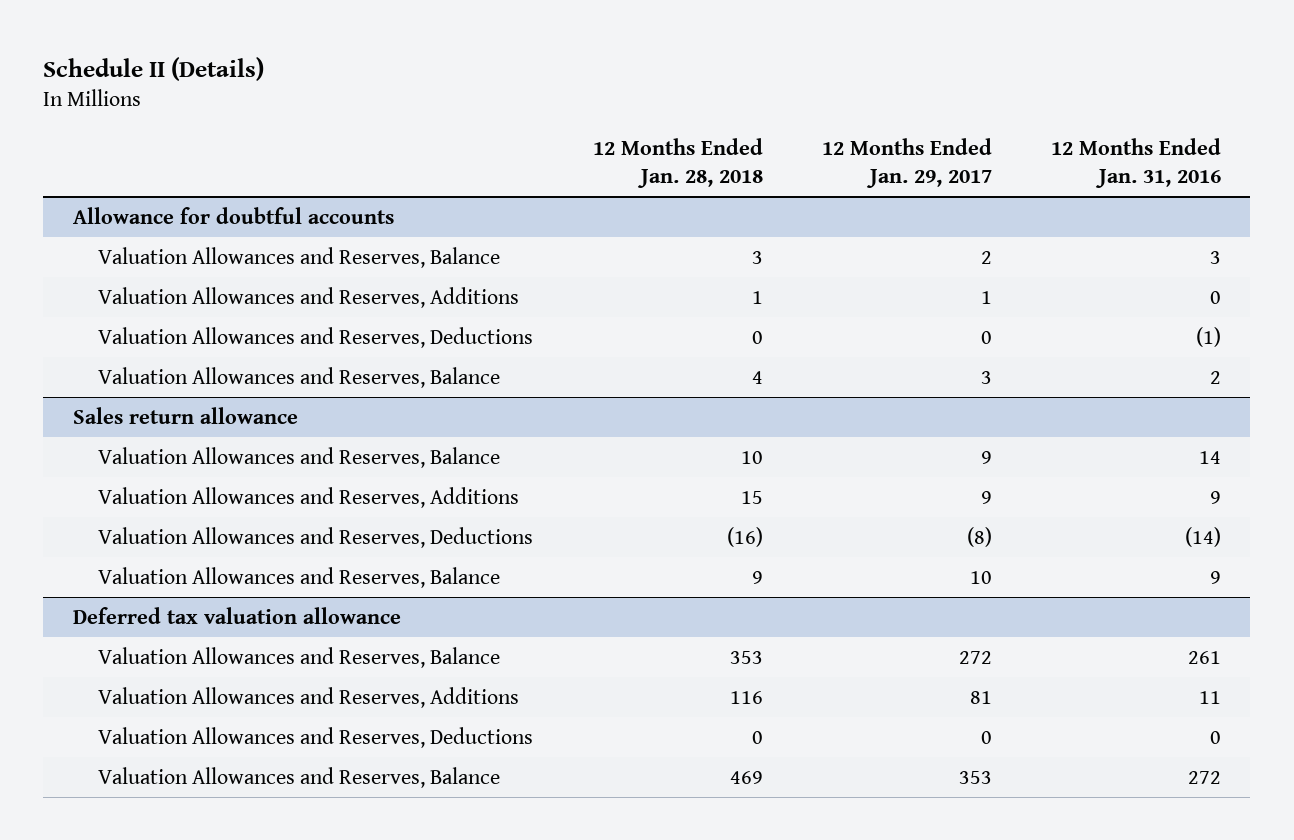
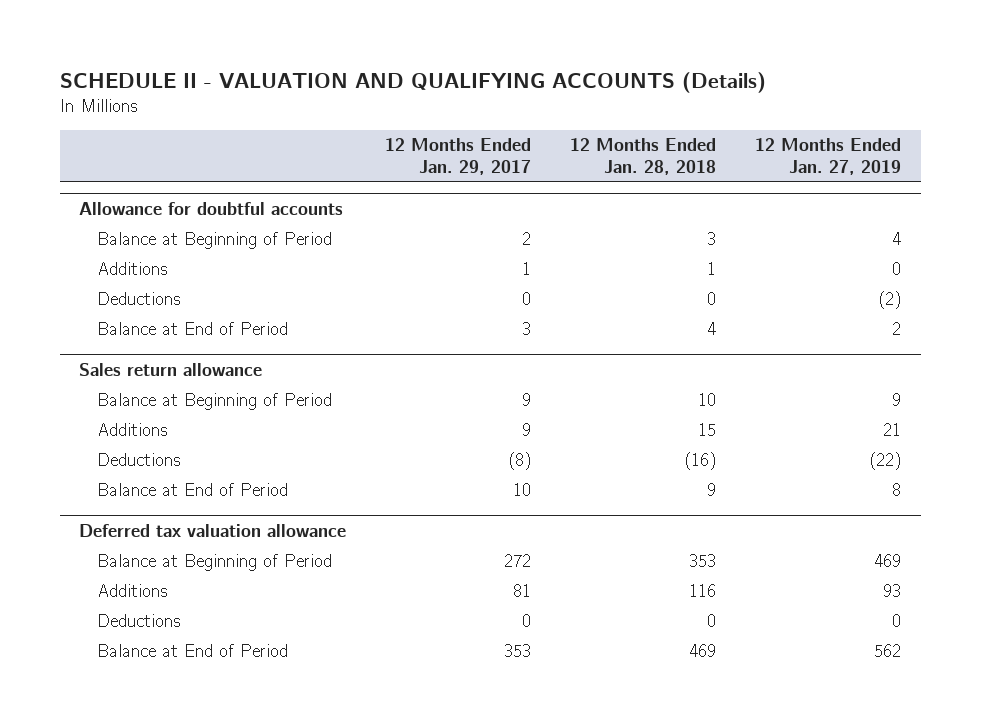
[43,56,265,81] Schedule II (Details) -> [60,71,767,93] SCHEDULE II - VALUATION AND QUALIFYING ACCOUNTS (Details)
[1050,137,1221,188] 12 Months Ended Jan. 31, 2016 -> none
none -> [755,138,902,175] 12 Months Ended Jan. 27, 2019
[98,246,501,268] Valuation Allowances and Reserves, Balance -> [96,232,332,250] Balance at Beginning of Period
[98,286,520,308] Valuation Allowances and Reserves, Additions -> [96,262,167,276] Additions
[98,326,534,348] Valuation Allowances and Reserves, Deductions -> [96,292,180,306] Deductions
[98,366,501,388] Valuation Allowances and Reserves, Balance -> [96,322,288,336] Balance at End of Period
[98,446,501,468] Valuation Allowances and Reserves, Balance -> [96,393,332,411] Balance at Beginning of Period
[98,486,520,508] Valuation Allowances and Reserves, Additions -> [96,423,167,437] Additions
[98,526,534,548] Valuation Allowances and Reserves, Deductions -> [96,453,180,467] Deductions
[98,566,501,588] Valuation Allowances and Reserves, Balance -> [96,483,288,497] Balance at End of Period
[98,646,501,668] Valuation Allowances and Reserves, Balance -> [96,554,332,572] Balance at Beginning of Period
[98,686,520,708] Valuation Allowances and Reserves, Additions -> [96,584,167,598] Additions
[98,726,534,748] Valuation Allowances and Reserves, Deductions -> [96,614,180,628] Deductions
[98,766,501,788] Valuation Allowances and Reserves, Balance -> [96,644,288,658] Balance at End of Period

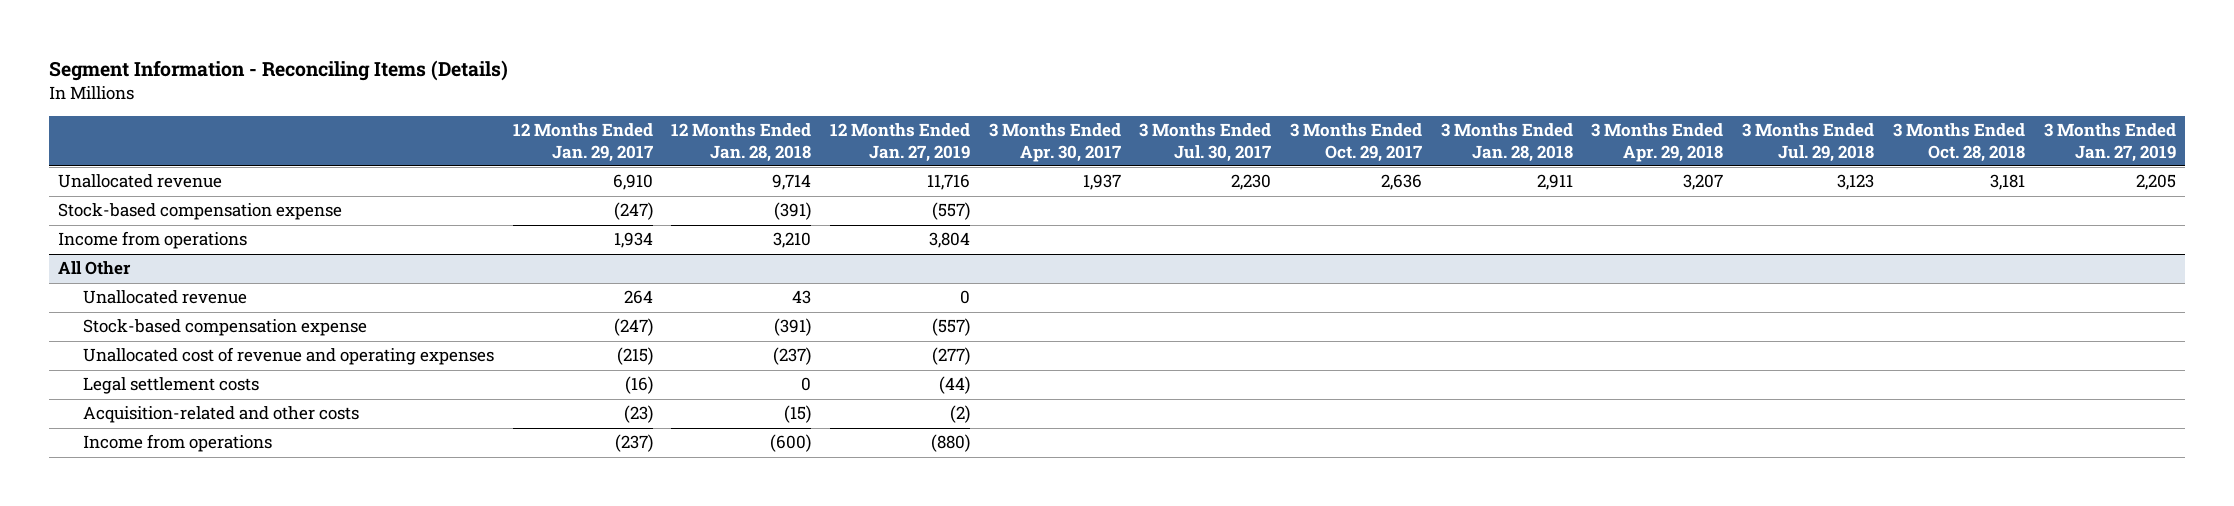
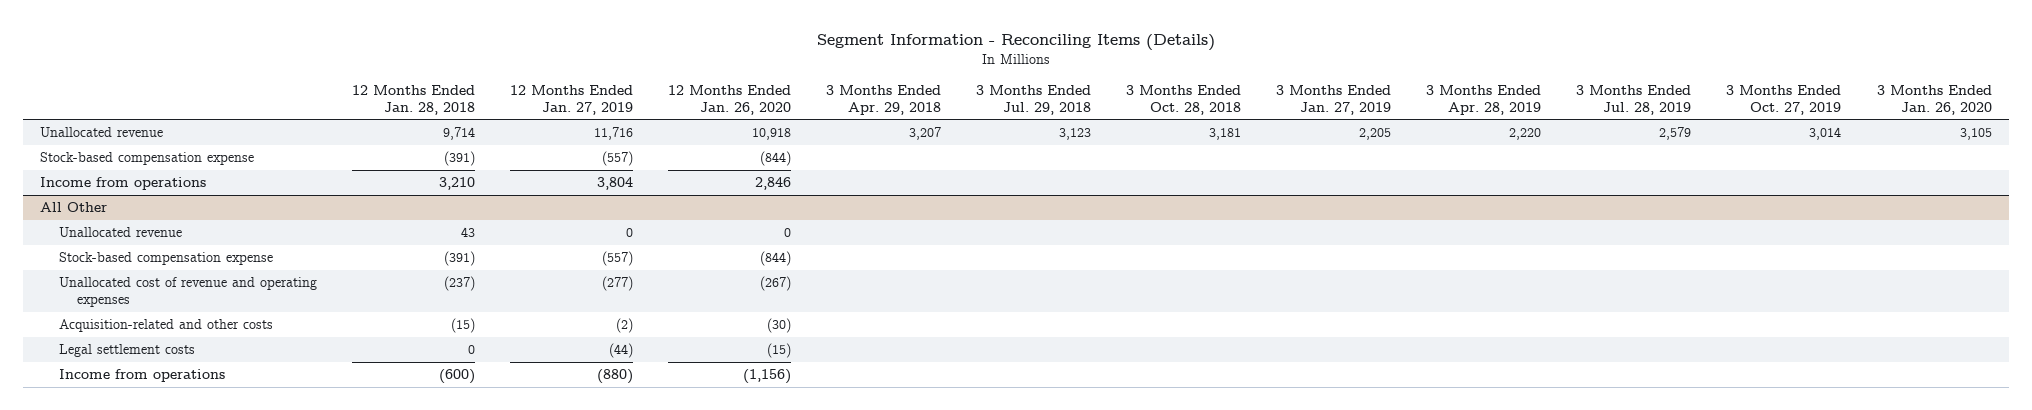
[512,123,653,162] 12 Months Ended Jan. 29, 2017 -> none
[988,123,1121,162] 3 Months Ended Apr. 30, 2017 -> none
[1139,123,1272,162] 3 Months Ended Jul. 30, 2017 -> none
[1290,123,1423,162] 3 Months Ended Oct. 29, 2017 -> none
[1440,123,1573,162] 3 Months Ended Jan. 28, 2018 -> none
none -> [667,84,791,115] 12 Months Ended Jan. 26, 2020
none -> [1426,84,1542,115] 3 Months Ended Apr. 28, 2019
none -> [1576,84,1692,115] 3 Months Ended Jul. 28, 2019
none -> [1726,84,1842,115] 3 Months Ended Oct. 27, 2019
none -> [1876,84,1992,115] 3 Months Ended Jan. 26, 2020
[82,377,259,395] Legal settlement costs -> [58,344,195,358] Legal settlement costs

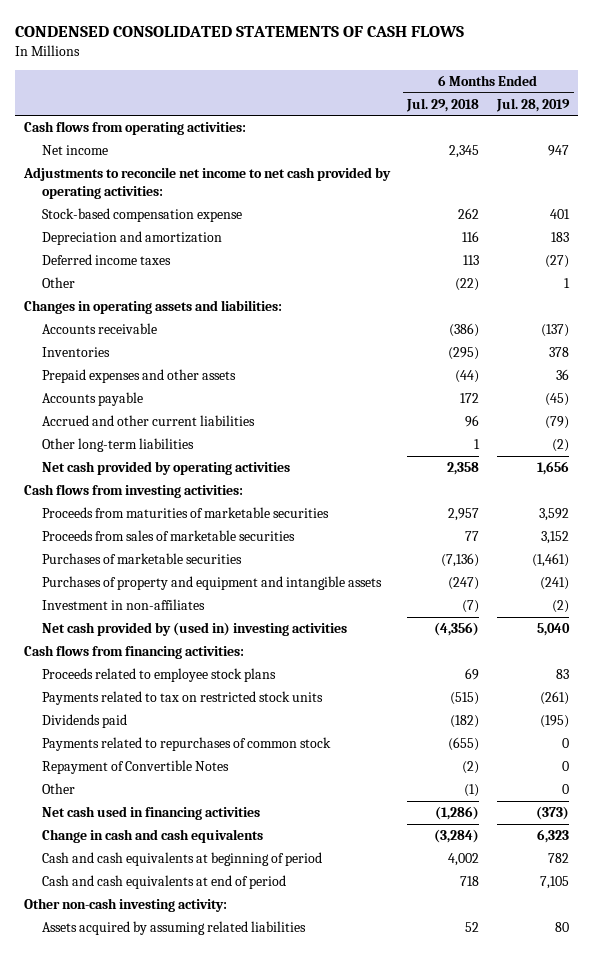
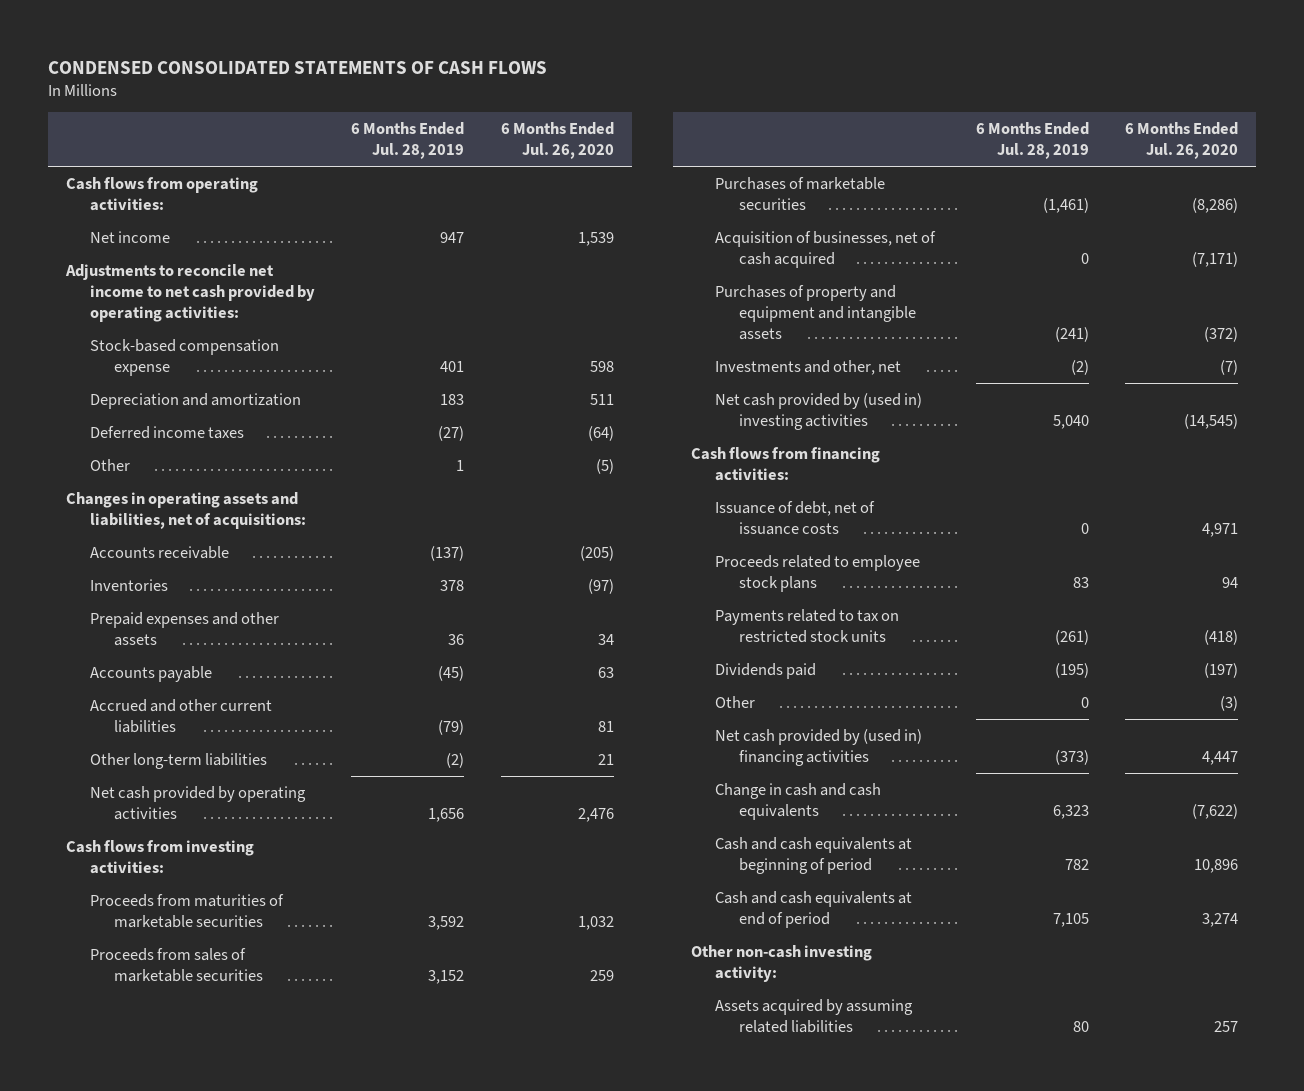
[406,97,480,112] Jul. 29, 2018 -> none
none -> [500,121,614,160] 6 Months Ended Jul. 26, 2020
[23,300,282,315] Changes in operating assets and liabilities: -> [66,491,307,530] Changes in operating assets and liabilities, net of acquisitions:
none -> [714,230,936,269] Acquisition of businesses, net of cash acquired
[42,599,206,611] Investment in non-affiliates -> [714,359,901,375] Investments and other, net
none -> [714,500,875,536] Issuance of debt, net of issuance costs
[42,737,332,752] Payments related to repurchases of common stock -> none
[42,760,230,775] Repayment of Convertible Notes -> none
[42,806,261,821] Net cash used in financing activities -> [714,728,922,767] Net cash provided by (used in) financing activities

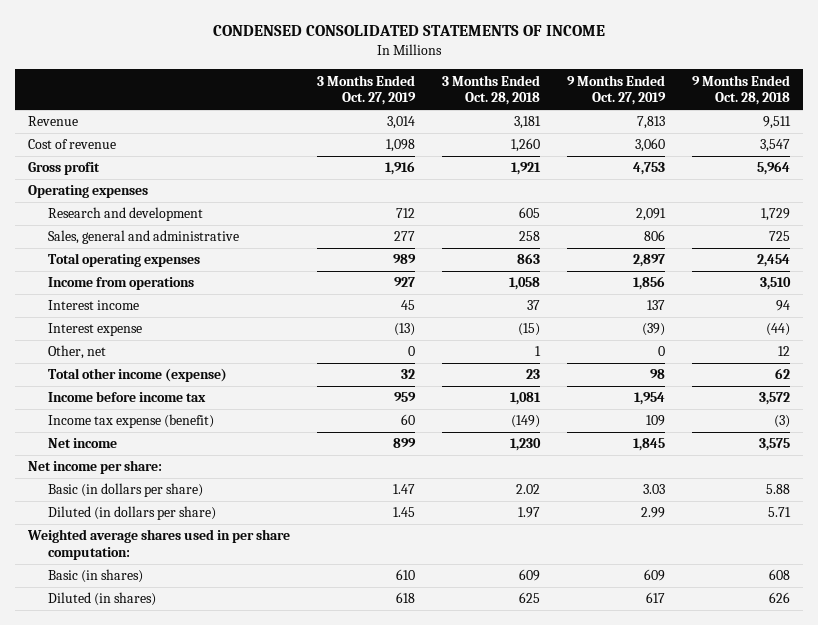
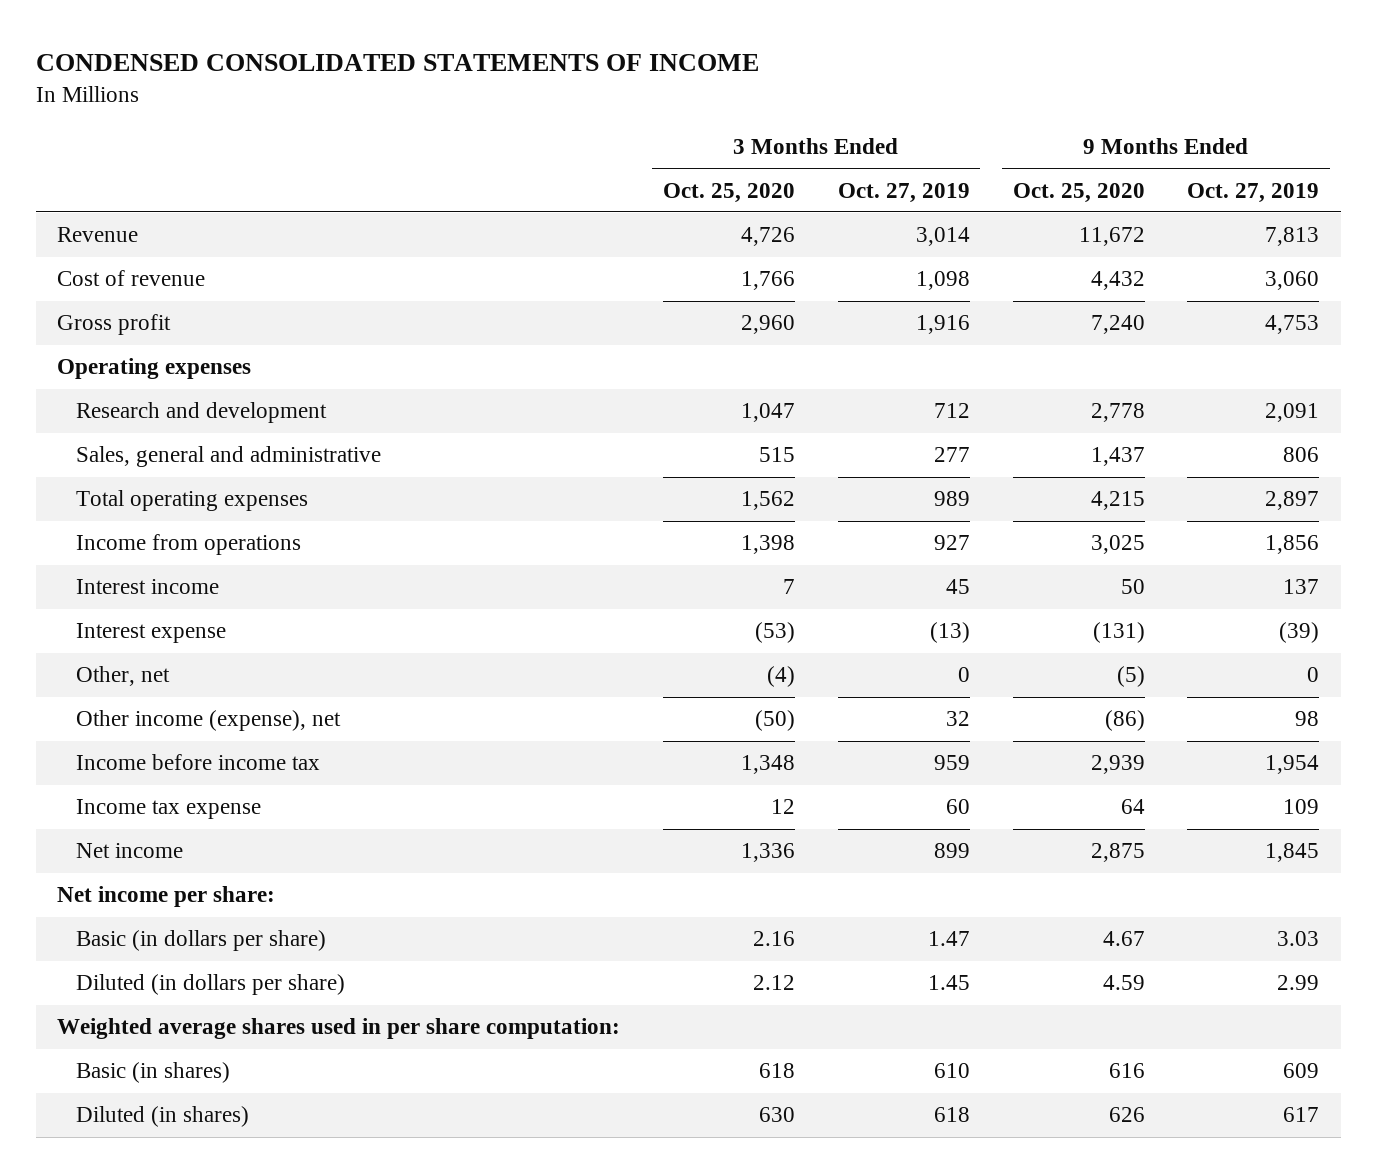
[441,74,540,106] 3 Months Ended Oct. 28, 2018 -> none
[691,74,790,106] 9 Months Ended Oct. 28, 2018 -> none
none -> [663,182,796,203] Oct. 25, 2020
none -> [1012,182,1145,203] Oct. 25, 2020
[47,368,227,383] Total other income (expense) -> [75,710,341,732] Other income (expense), net
[47,414,214,429] Income tax expense (benefit) -> [75,799,261,820] Income tax expense

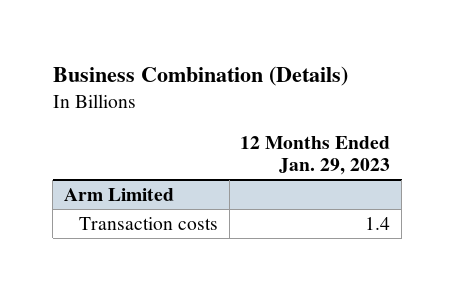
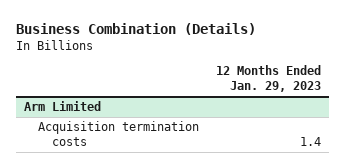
[79,216,219,230] Transaction costs -> [38,121,200,147] Acquisition termination costs

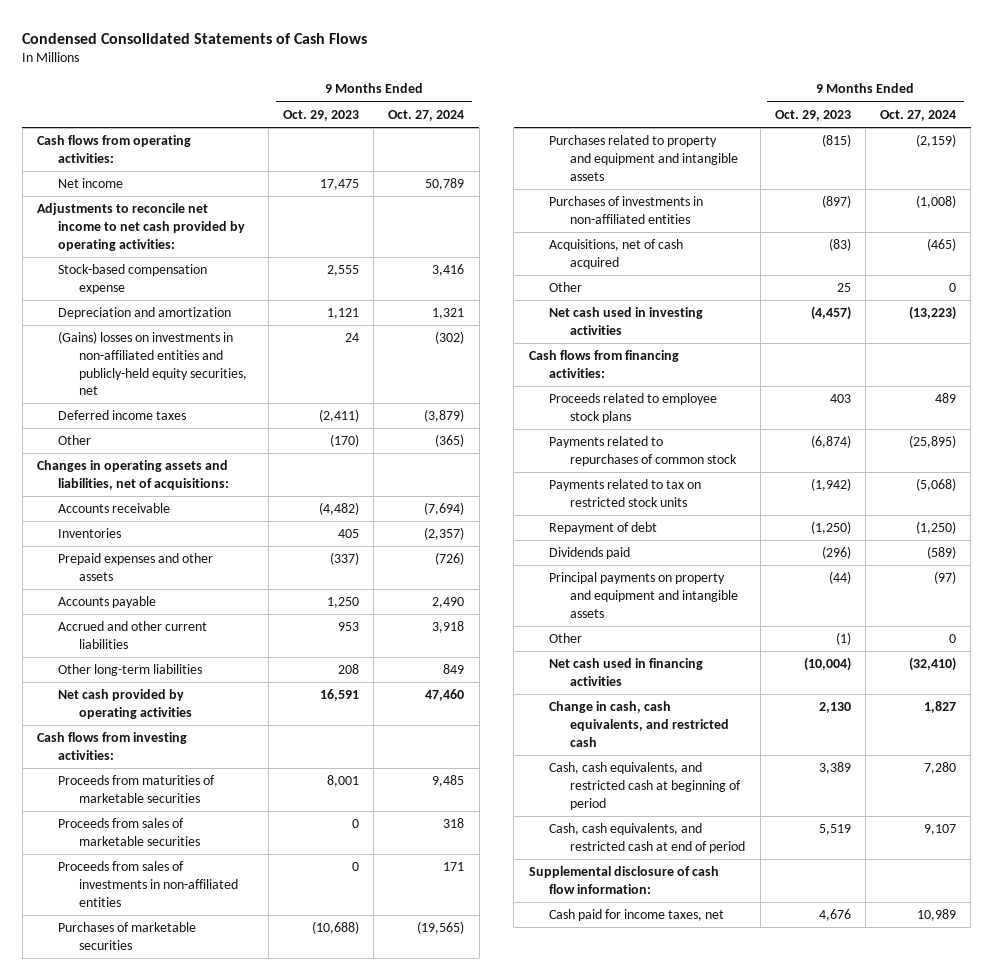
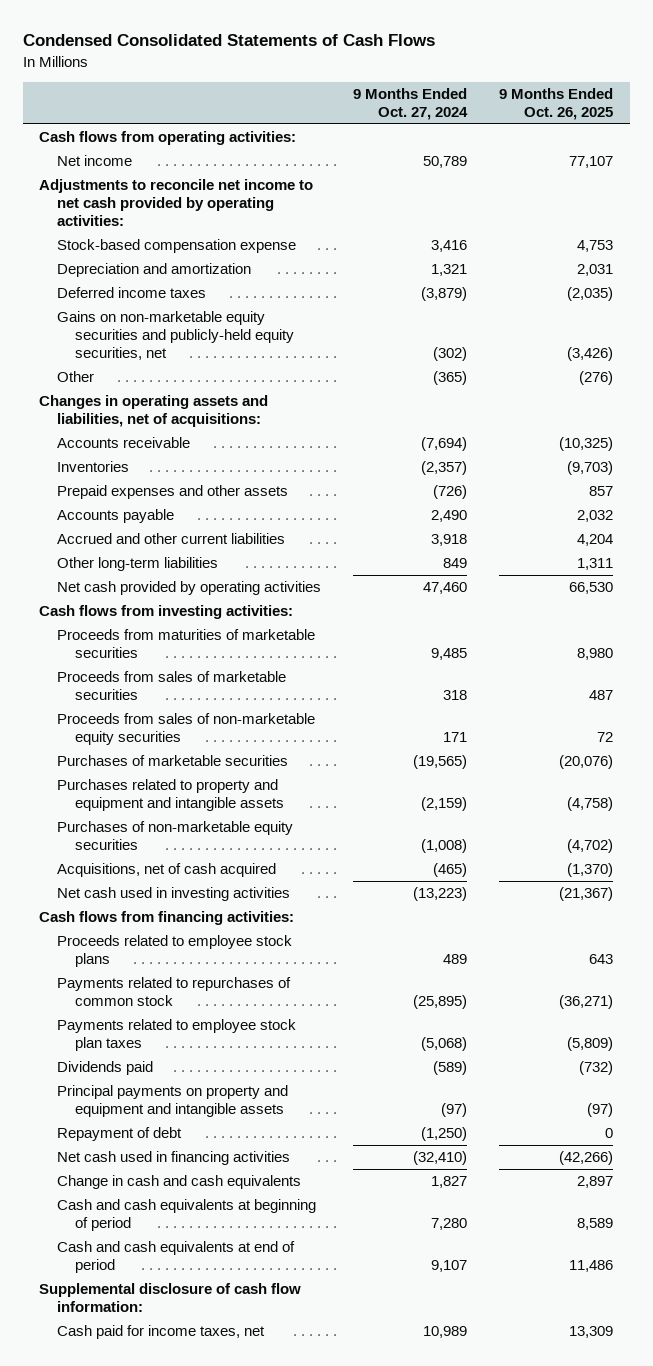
[283,109,360,121] Oct. 29, 2023 -> none
none -> [499,87,614,120] 9 Months Ended Oct. 26, 2025
[57,331,247,396] (Gains) losses on investments in non-affiliated entities and publicly-held equity securities, net -> none
none -> [56,311,294,361] Gains on non-marketable equity securities and publicly-held equity securities, net
[57,861,238,907] Proceeds from sales of investments in non-affiliated entities -> [56,713,315,746] Proceeds from sales of non-marketable equity securities
[549,196,704,224] Purchases of investments in non-affiliated entities -> [56,821,293,851] Purchases of non-marketable equity securities
[549,282,583,293] Other -> none
[549,479,702,507] Payments related to tax on restricted stock units -> [56,1019,296,1052] Payments related to employee stock plan taxes
[549,633,583,644] Other -> none
[549,522,658,535] Repayment of debt -> [56,1127,182,1142] Repayment of debt
[549,701,730,747] Change in cash, cash equivalents, and restricted cash -> [56,1175,301,1190] Change in cash and cash equivalents
[549,762,742,810] Cash, cash equivalents, and restricted cash at beginning of period -> [56,1199,316,1232] Cash and cash equivalents at beginning of period
[549,823,746,853] Cash, cash equivalents, and restricted cash at end of period -> [56,1241,295,1274] Cash and cash equivalents at end of period

